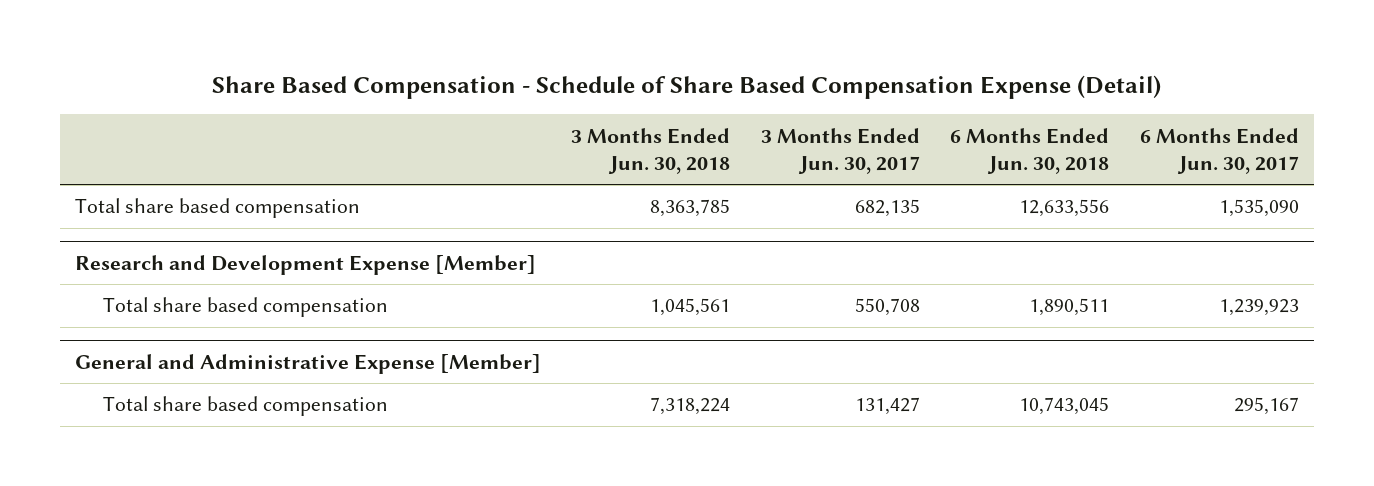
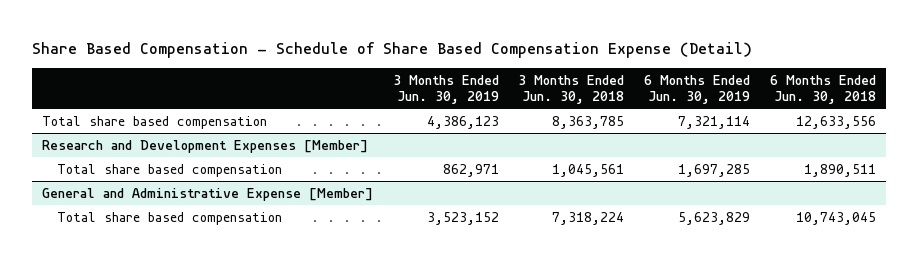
[760,127,920,174] 3 Months Ended Jun. 30, 2017 -> none
[1139,127,1299,174] 6 Months Ended Jun. 30, 2017 -> none
none -> [392,74,499,104] 3 Months Ended Jun. 30, 2019
none -> [644,74,751,104] 6 Months Ended Jun. 30, 2019
[74,255,536,276] Research and Development Expense [Member] -> [41,139,368,153] Research and Development Expenses [Member]

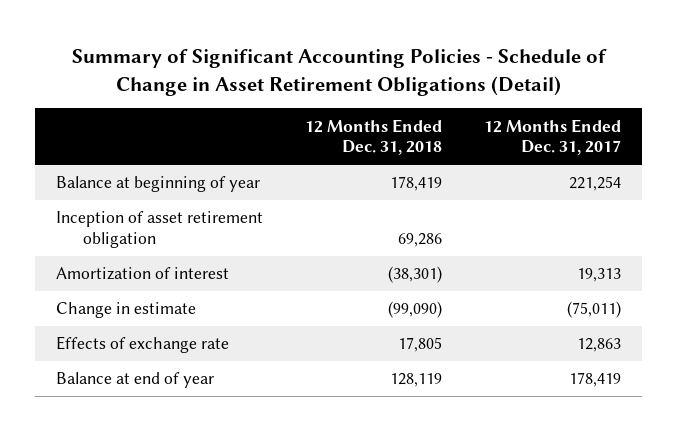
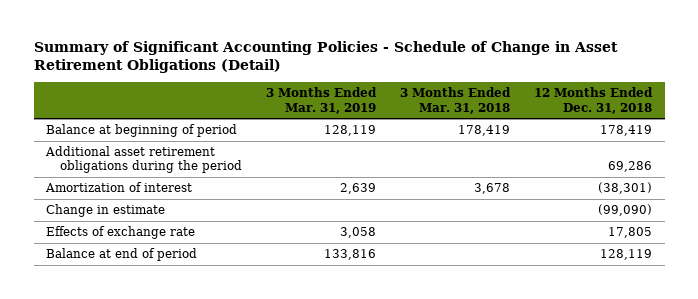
[483,118,621,156] 12 Months Ended Dec. 31, 2017 -> none
none -> [266,87,378,114] 3 Months Ended Mar. 31, 2019
none -> [400,87,512,114] 3 Months Ended Mar. 31, 2018
[56,176,261,193] Balance at beginning of year -> [45,124,237,138] Balance at beginning of period
[56,211,264,249] Inception of asset retirement obligation -> [44,146,243,174] Additional asset retirement obligations during the period
[56,372,215,389] Balance at end of year -> [45,248,197,262] Balance at end of period

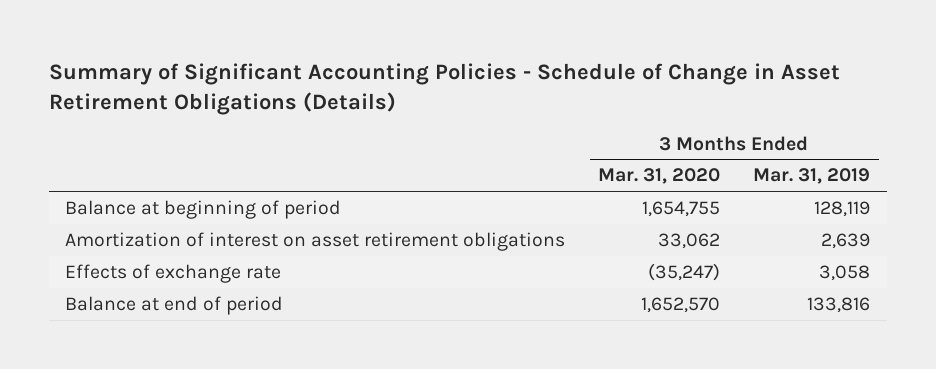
[33,41,618,74] Summary of Significant Accounting Policies - Schedule of Change in Asset Retirement Obligations (Detail) -> [48,62,840,115] Summary of Significant Accounting Policies - Schedule of Change in Asset Retirement Obligations (Details)
[400,87,512,114] 3 Months Ended Mar. 31, 2018 -> none
[534,87,654,114] 12 Months Ended Dec. 31, 2018 -> none
none -> [598,168,721,185] Mar. 31, 2020
[44,146,243,174] Additional asset retirement obligations during the period -> none
[45,204,165,218] Change in estimate -> none
[44,182,192,193] Amortization of interest -> [65,231,566,251] Amortization of interest on asset retirement obligations

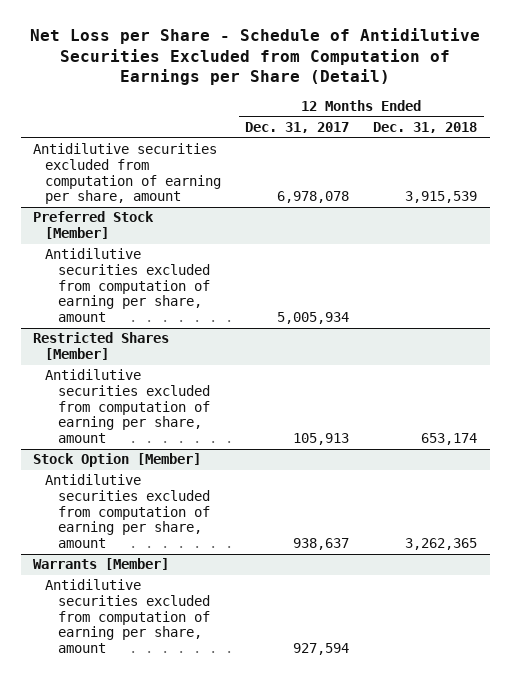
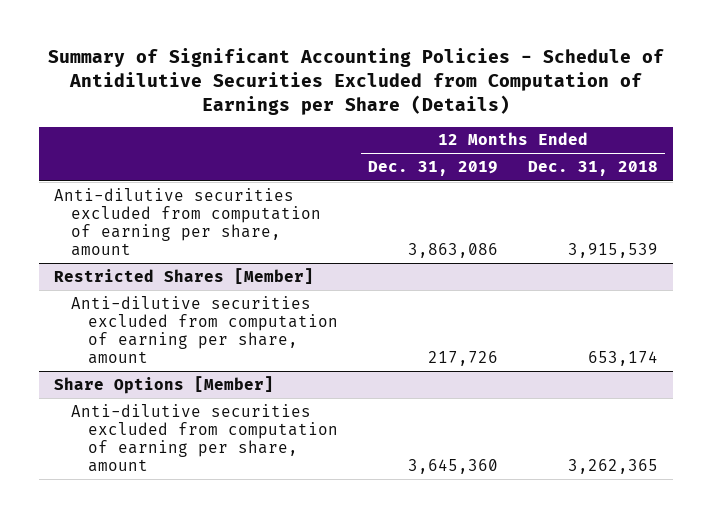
[30,28,481,86] Net Loss per Share - Schedule of Antidilutive Securities Excluded from Computation of Earnings per Share (Detail) -> [48,48,665,116] Summary of Significant Accounting Policies - Schedule of Antidilutive Securities Excluded from Computation of Earnings per Share (Details)
[245,122,350,134] Dec. 31, 2017 -> none
none -> [367,161,498,177] Dec. 31, 2019
[32,211,154,240] Preferred Stock [Member] -> none
[45,248,210,323] Antidilutive securities excluded from computation of earning per share, amount -> none
[32,143,222,205] Antidilutive securities excluded from computation of earning per share, amount -> [54,187,322,257] Anti-dilutive securities excluded from computation of earning per share, amount
[32,558,169,571] Warrants [Member] -> none
[45,579,210,654] Antidilutive securities excluded from computation of earning per share, amount -> none
[45,369,210,444] Antidilutive securities excluded from computation of earning per share, amount -> [71,295,339,365] Anti-dilutive securities excluded from computation of earning per share, amount
[32,453,201,468] Stock Option [Member] -> [54,375,275,394] Share Options [Member]
[45,474,210,549] Antidilutive securities excluded from computation of earning per share, amount -> [71,403,339,473] Anti-dilutive securities excluded from computation of earning per share, amount

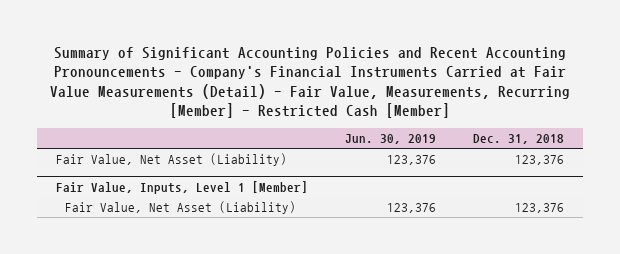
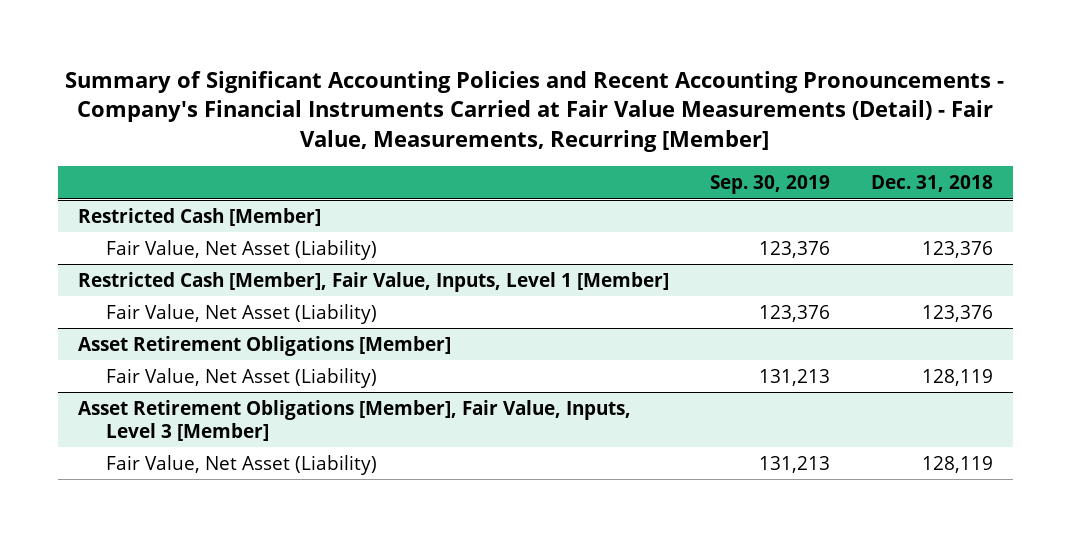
[49,46,570,119] Summary of Significant Accounting Policies and Recent Accounting Pronouncements - Company's Financial Instruments Carried at Fair Value Measurements (Detail) - Fair Value, Measurements, Recurring [Member] - Restricted Cash [Member] -> [65,70,1005,153] Summary of Significant Accounting Policies and Recent Accounting Pronouncements - Company's Financial Instruments Carried at Fair Value Measurements (Detail) - Fair Value, Measurements, Recurring [Member]
[344,134,436,145] Jun. 30, 2019 -> none
none -> [709,175,830,195] Sep. 30, 2019
none -> [78,207,322,226] Restricted Cash [Member]
[55,180,308,194] Fair Value, Inputs, Level 1 [Member] -> [78,271,670,292] Restricted Cash [Member], Fair Value, Inputs, Level 1 [Member]
none -> [78,335,452,356] Asset Retirement Obligations [Member]
none -> [105,367,377,388] Fair Value, Net Asset (Liability)
none -> [78,399,632,442] Asset Retirement Obligations [Member], Fair Value, Inputs, Level 3 [Member]
none -> [105,454,377,475] Fair Value, Net Asset (Liability)

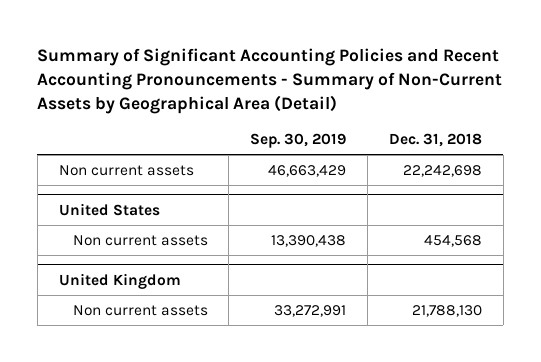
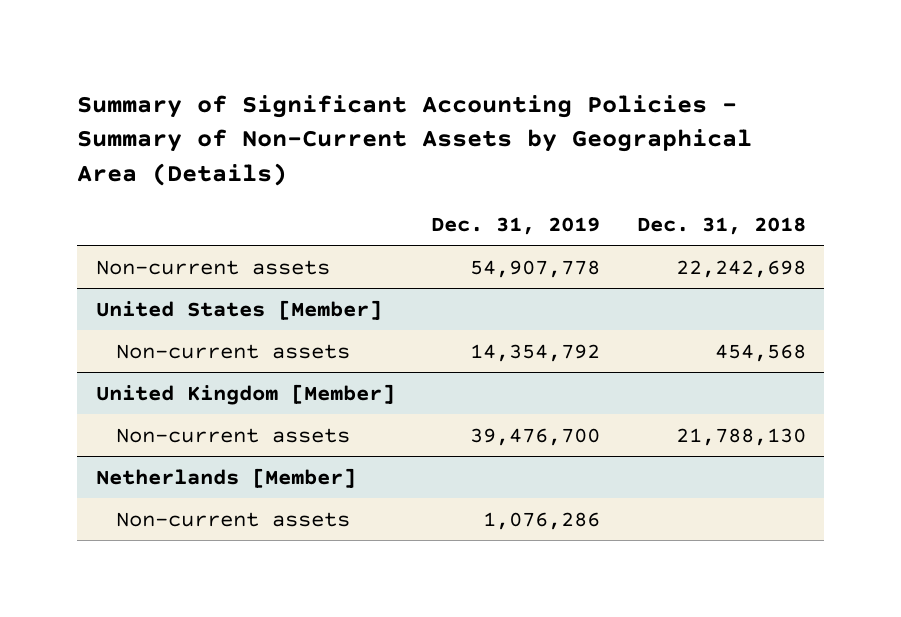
[37,48,503,114] Summary of Significant Accounting Policies and Recent Accounting Pronouncements - Summary of Non-Current Assets by Geographical Area (Detail) -> [77,94,753,186] Summary of Significant Accounting Policies - Summary of Non-Current Assets by Geographical Area (Details)
[250,133,347,149] Sep. 30, 2019 -> none
none -> [431,216,601,235] Dec. 31, 2019
[58,165,194,177] Non current assets -> [95,259,330,275] Non-current assets
[58,202,160,216] United States -> [95,299,382,320] United States [Member]
[72,235,208,247] Non current assets -> [115,343,350,359] Non-current assets
[58,272,181,289] United Kingdom -> [95,383,395,405] United Kingdom [Member]
[72,305,208,317] Non current assets -> [115,427,350,443] Non-current assets
none -> [95,467,356,488] Netherlands [Member]
none -> [115,511,350,527] Non-current assets

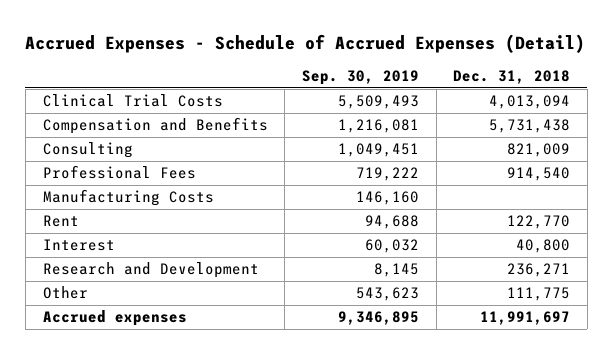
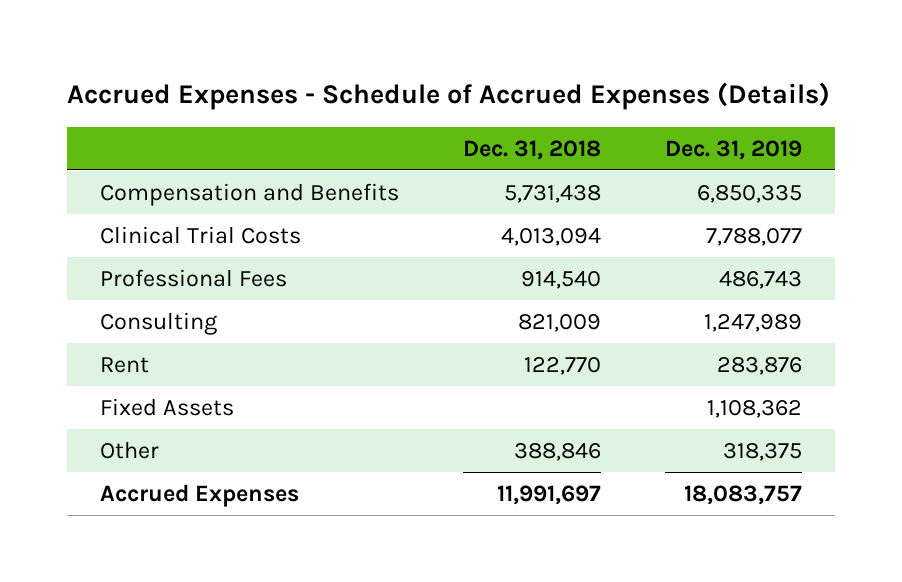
[25,33,586,53] Accrued Expenses - Schedule of Accrued Expenses (Detail) -> [67,82,831,111] Accrued Expenses - Schedule of Accrued Expenses (Details)
[301,70,419,86] Sep. 30, 2019 -> none
none -> [665,139,803,160] Dec. 31, 2019
[42,94,223,108] Clinical Trial Costs -> [99,225,301,244] Clinical Trial Costs
[42,189,214,207] Manufacturing Costs -> none
[42,142,133,159] Consulting -> [99,311,217,335] Consulting
[42,239,115,252] Interest -> none
[42,262,259,279] Research and Development -> none
none -> [99,397,234,416] Fixed Assets
[507,287,571,302] 111,775 -> [513,442,601,461] 388,846
[42,310,187,327] Accrued expenses -> [99,483,299,507] Accrued Expenses

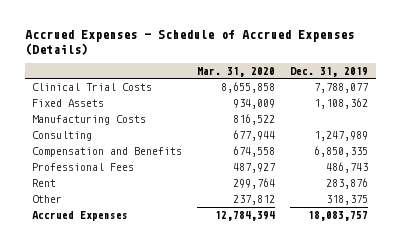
[462,139,601,160] Dec. 31, 2018 -> none
none -> [197,66,276,77] Mar. 31, 2020
[99,397,234,416] Fixed Assets -> [32,99,105,108] Fixed Assets
none -> [32,115,147,126] Manufacturing Costs
[99,182,399,206] Compensation and Benefits -> [32,147,183,158] Compensation and Benefits
[99,268,287,287] Professional Fees -> [32,163,135,172] Professional Fees

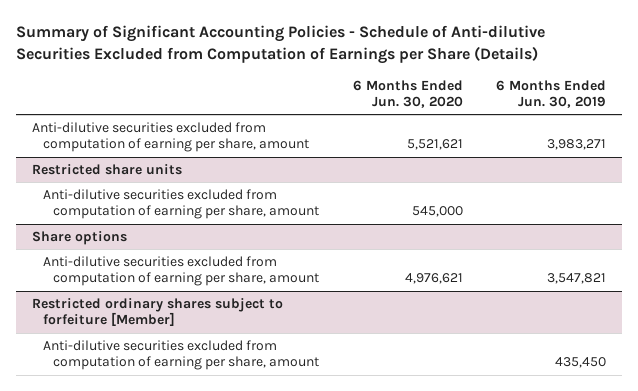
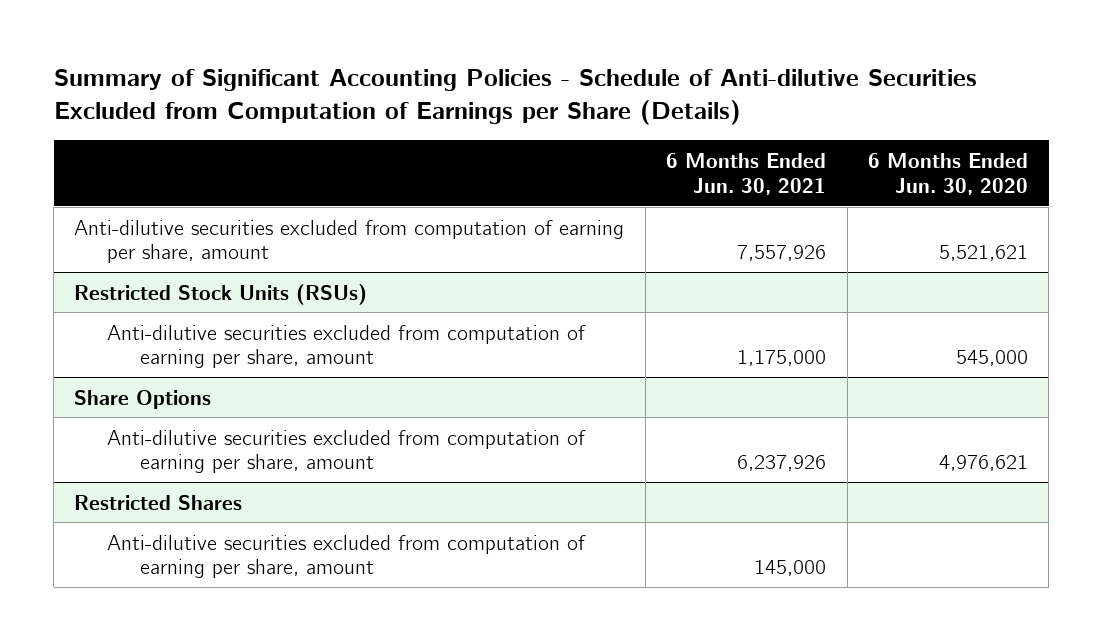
[495,79,606,109] 6 Months Ended Jun. 30, 2019 -> none
none -> [666,153,827,195] 6 Months Ended Jun. 30, 2021
[32,163,183,175] Restricted share units -> [74,283,368,305] Restricted Stock Units (RSUs)
[32,230,128,245] Share options -> [74,389,212,409] Share Options
[32,297,284,327] Restricted ordinary shares subject to forfeiture [Member] -> [74,494,243,510] Restricted Shares

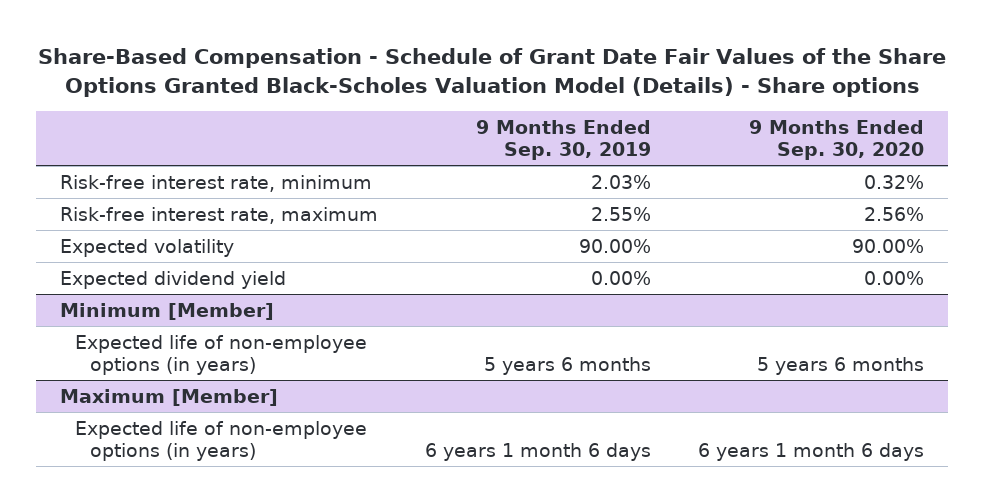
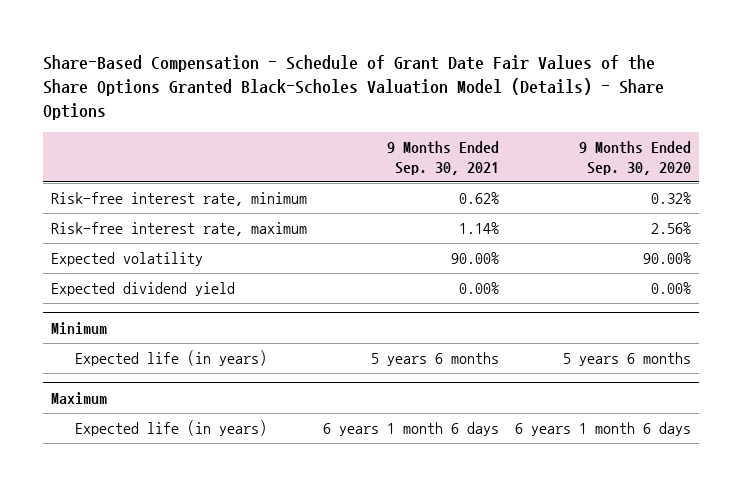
[37,48,946,97] Share-Based Compensation - Schedule of Grant Date Fair Values of the Share Options Granted Black-Scholes Valuation Model (Details) - Share options -> [43,54,665,121] Share-Based Compensation - Schedule of Grant Date Fair Values of the Share Options Granted Black-Scholes Valuation Model (Details) - Share Options
[475,119,651,161] 9 Months Ended Sep. 30, 2019 -> none
none -> [387,140,500,175] 9 Months Ended Sep. 30, 2021
[59,302,274,320] Minimum [Member] -> [51,321,108,334] Minimum
[74,334,367,376] Expected life of non-employee options (in years) -> [75,349,268,366] Expected life (in years)
[59,388,278,406] Maximum [Member] -> [51,391,108,404] Maximum
[74,420,367,462] Expected life of non-employee options (in years) -> [75,419,268,436] Expected life (in years)

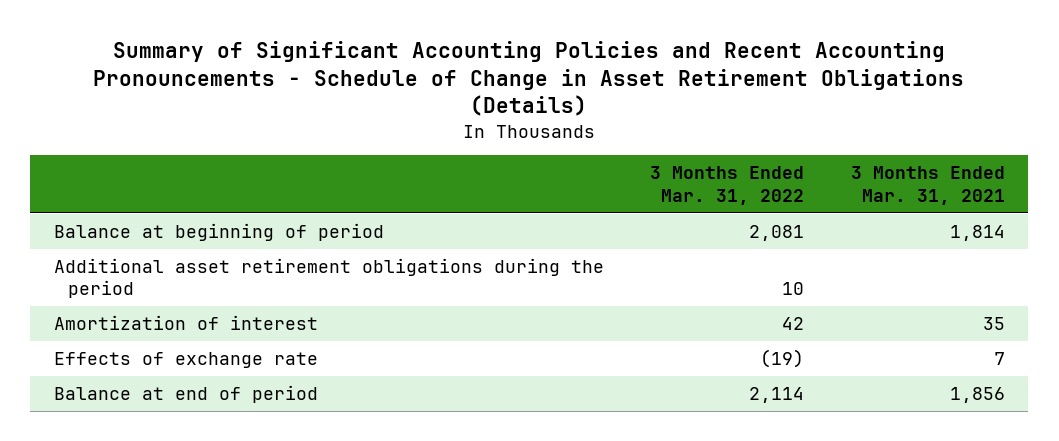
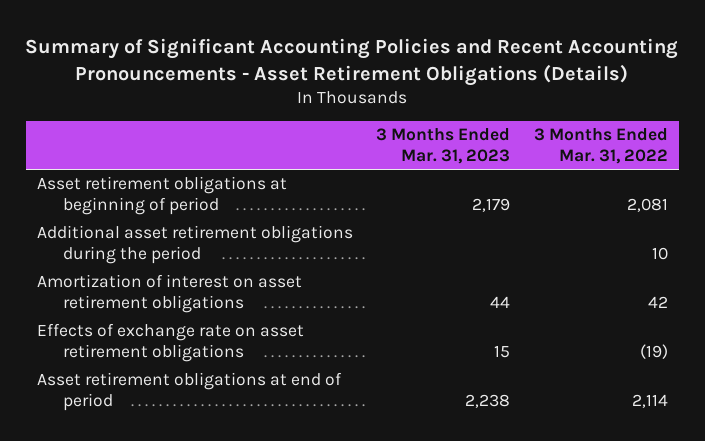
[93,40,965,117] Summary of Significant Accounting Policies and Recent Accounting Pronouncements - Schedule of Change in Asset Retirement Obligations (Details) -> [25,37,679,86] Summary of Significant Accounting Policies and Recent Accounting Pronouncements - Asset Retirement Obligations (Details)
[851,166,1006,205] 3 Months Ended Mar. 31, 2021 -> none
none -> [376,127,511,164] 3 Months Ended Mar. 31, 2023
[53,222,384,241] Balance at beginning of period -> [37,176,288,216] Asset retirement obligations at beginning of period
[53,314,318,330] Amortization of interest -> [37,274,303,314] Amortization of interest on asset retirement obligations
[53,351,318,368] Effects of exchange rate -> [37,323,305,363] Effects of exchange rate on asset retirement obligations
[53,384,318,403] Balance at end of period -> [37,372,343,412] Asset retirement obligations at end of period

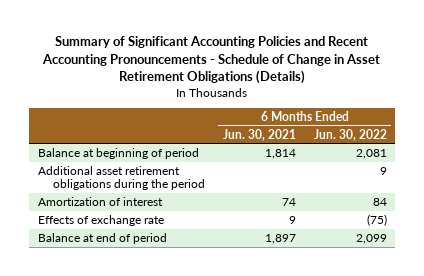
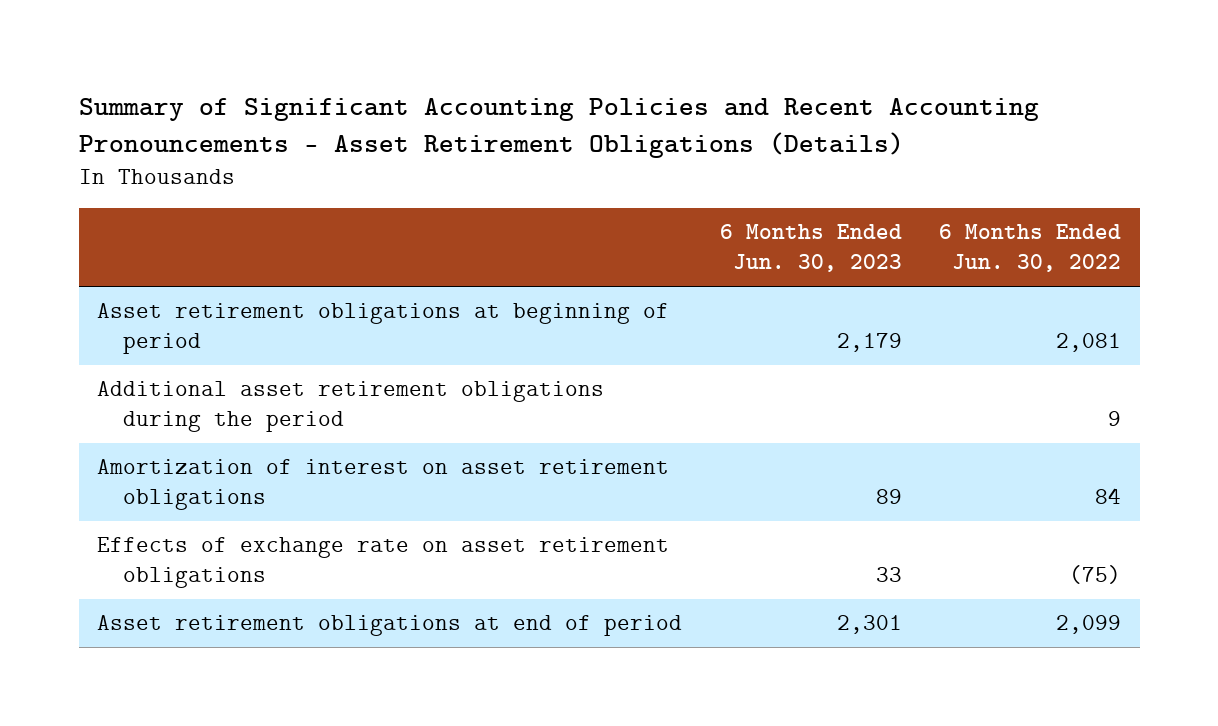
[42,36,381,85] Summary of Significant Accounting Policies and Recent Accounting Pronouncements - Schedule of Change in Asset Retirement Obligations (Details) -> [78,98,1039,159] Summary of Significant Accounting Policies and Recent Accounting Pronouncements - Asset Retirement Obligations (Details)
[222,128,296,141] Jun. 30, 2021 -> none
none -> [719,224,902,273] 6 Months Ended Jun. 30, 2023
[37,147,199,159] Balance at beginning of period -> [97,303,670,355] Asset retirement obligations at beginning of period
[37,196,163,206] Amortization of interest -> [97,459,670,511] Amortization of interest on asset retirement obligations
[37,214,164,226] Effects of exchange rate -> [97,537,670,589] Effects of exchange rate on asset retirement obligations
[37,232,167,244] Balance at end of period -> [97,615,683,637] Asset retirement obligations at end of period

